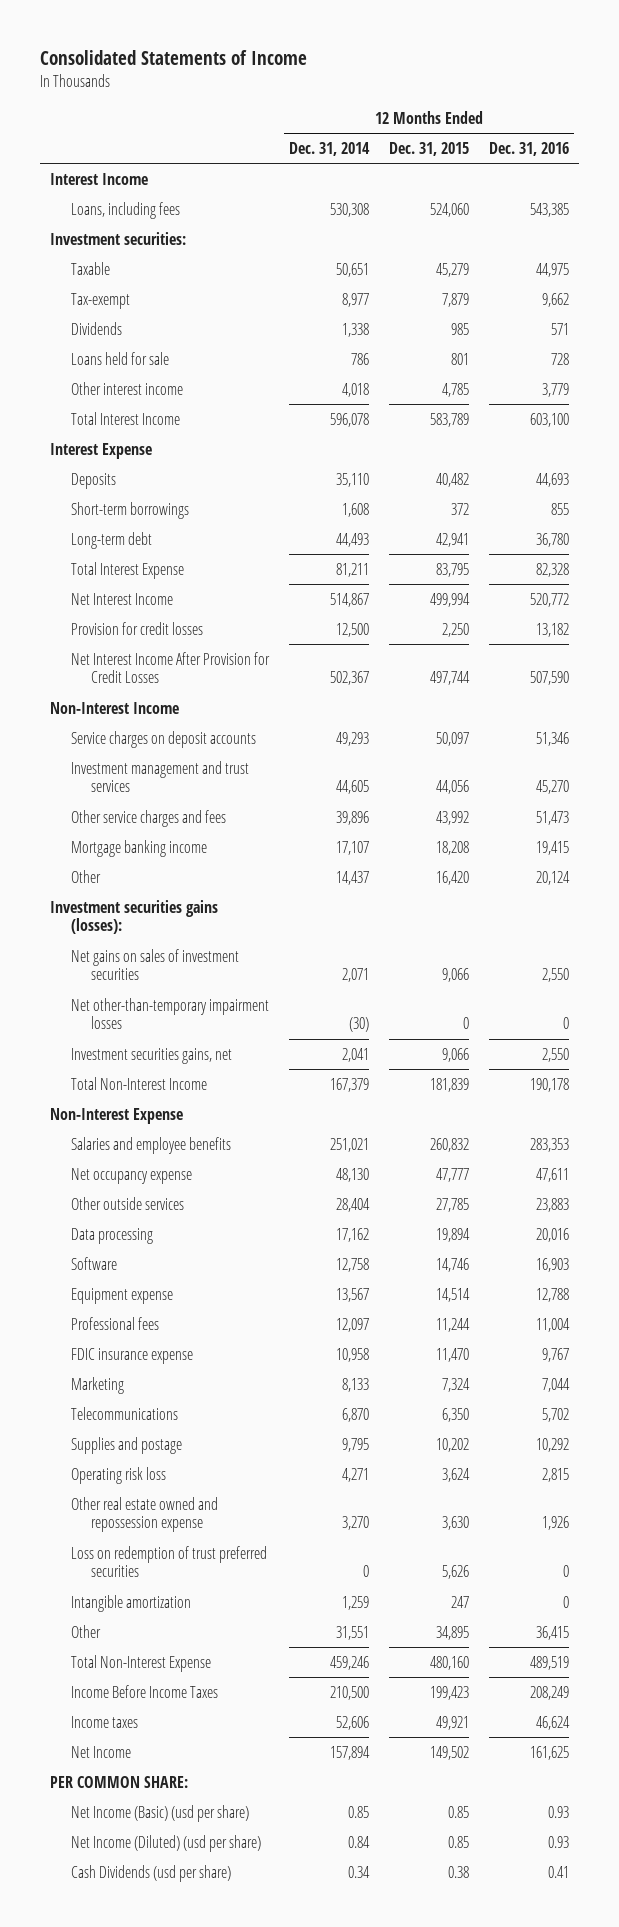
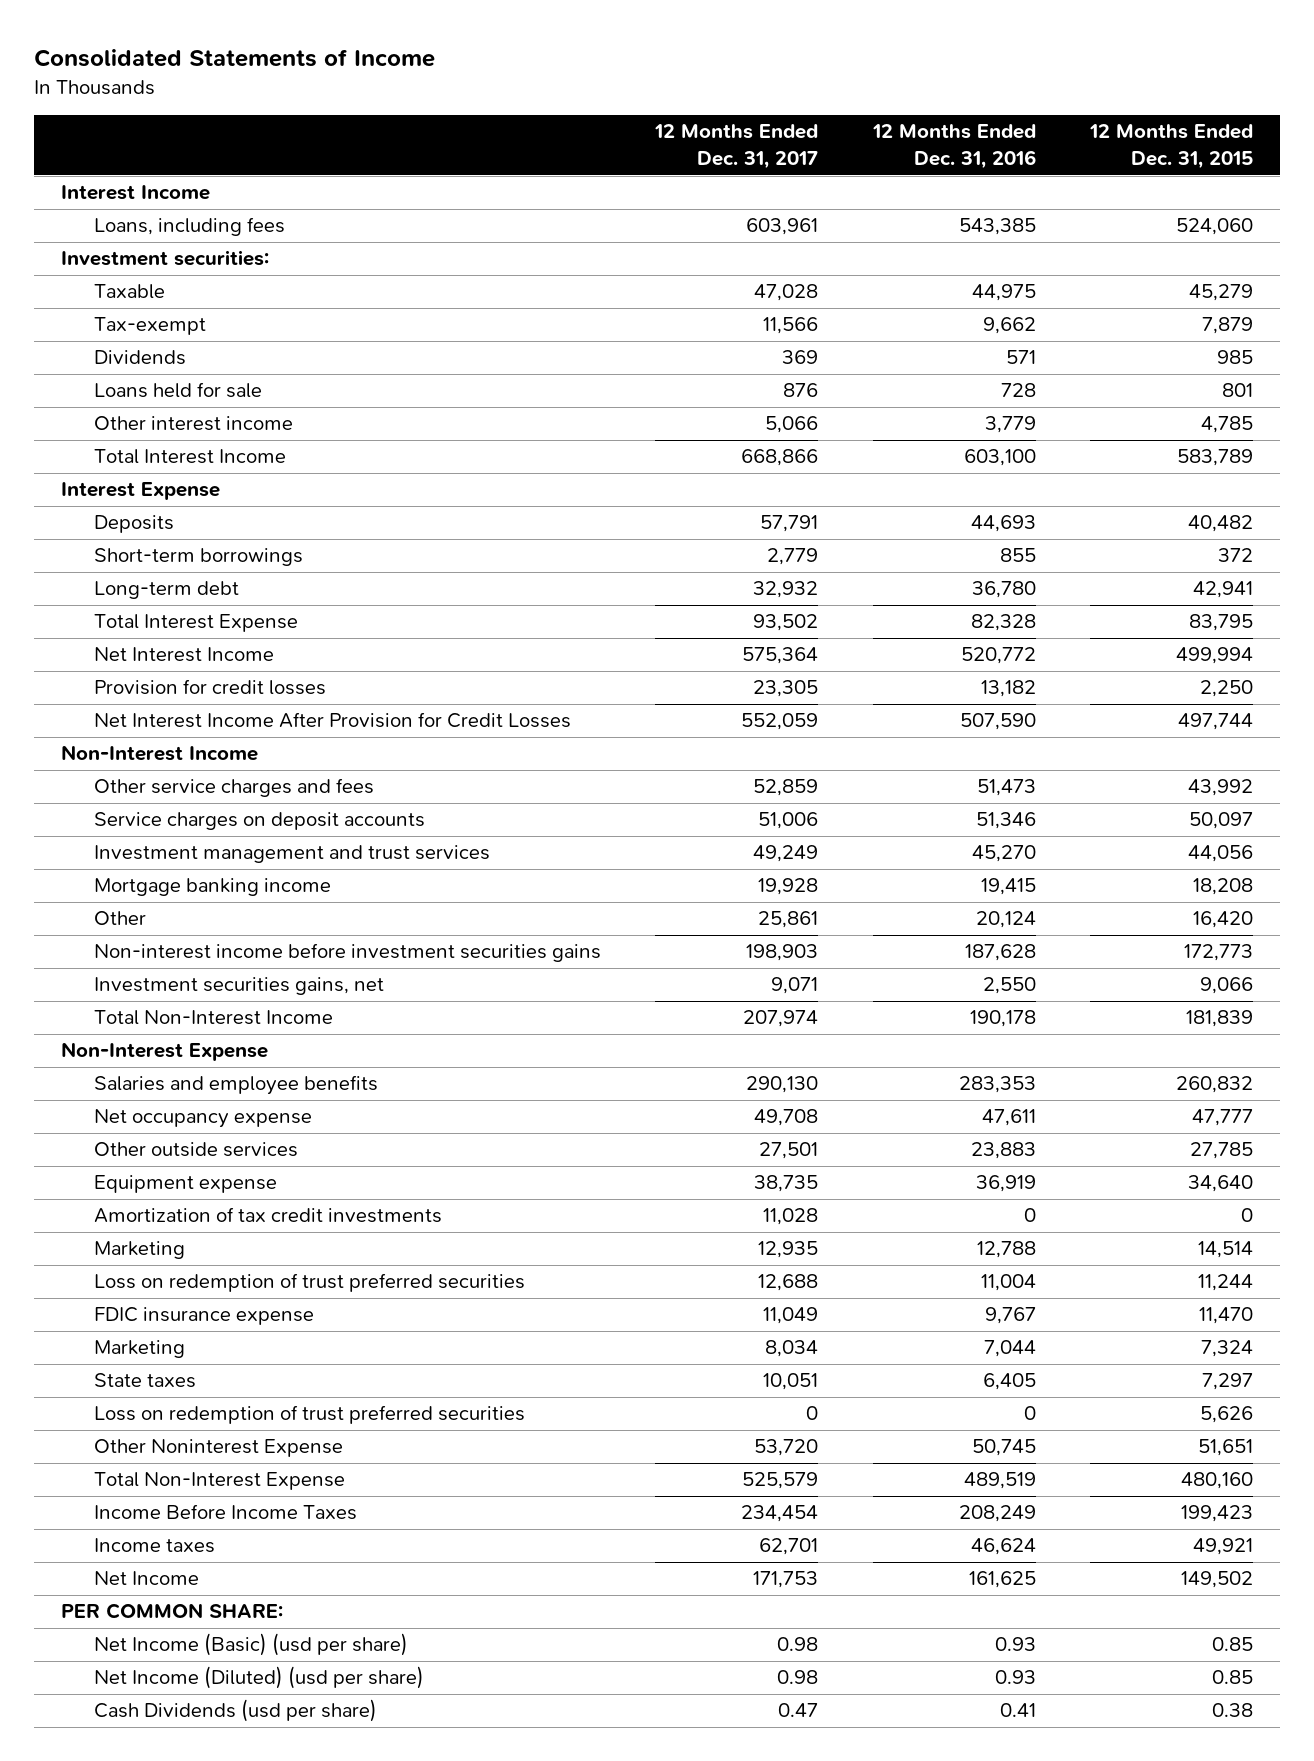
[288,141,370,156] Dec. 31, 2014 -> none
none -> [654,124,819,170] 12 Months Ended Dec. 31, 2017
[70,809,226,827] Other service charges and fees -> [94,778,375,798] Other service charges and fees
[50,899,219,935] Investment securities gains (losses): -> none
[70,948,239,981] Net gains on sales of investment securities -> none
[70,997,269,1030] Net other-than-temporary impairment losses -> none
none -> [94,943,602,963] Non-interest income before investment securities gains
[70,1227,153,1244] Data processing -> none
[70,1256,117,1270] Software -> none
none -> [94,1175,278,1194] Equipment expense
none -> [94,1207,443,1224] Amortization of tax credit investments
[70,1287,173,1304] Equipment expense -> [94,1241,186,1260] Marketing
[70,1316,159,1330] Professional fees -> [94,1273,526,1293] Loss on redemption of trust preferred securities
[70,1406,178,1420] Telecommunications -> none
[70,1436,182,1454] Supplies and postage -> none
[70,1466,166,1484] Operating risk loss -> none
[70,1496,218,1533] Other real estate owned and repossession expense -> none
none -> [94,1373,197,1389] State taxes
[70,1594,191,1612] Intangible amortization -> none
[70,1624,101,1638] Other -> [94,1439,344,1458] Other Noninterest Expense
[435,1625,469,1640] 34,895 -> [1197,1439,1253,1457] 51,651
[535,1625,569,1640] 36,415 -> [971,1439,1036,1457] 50,745

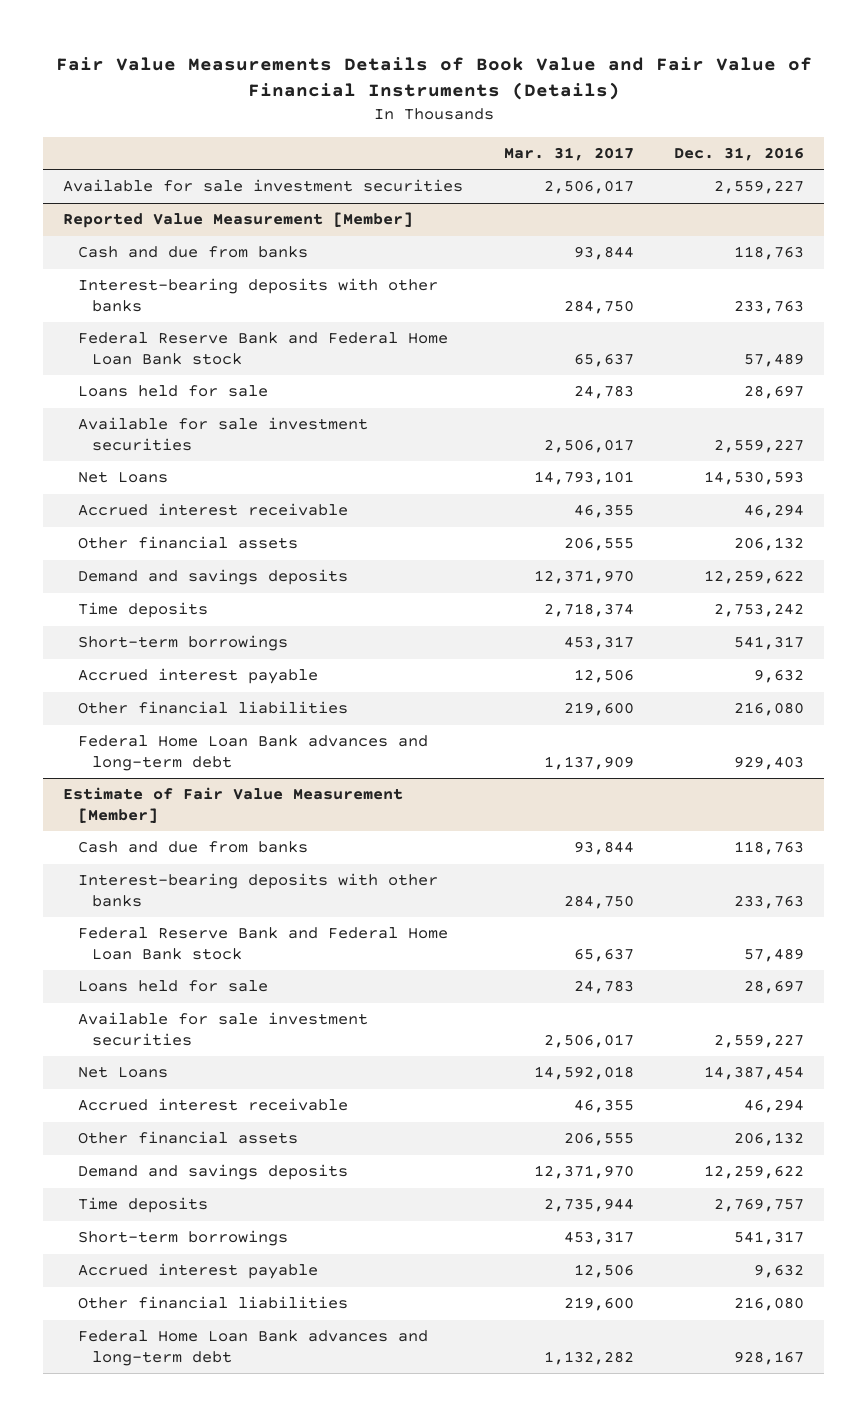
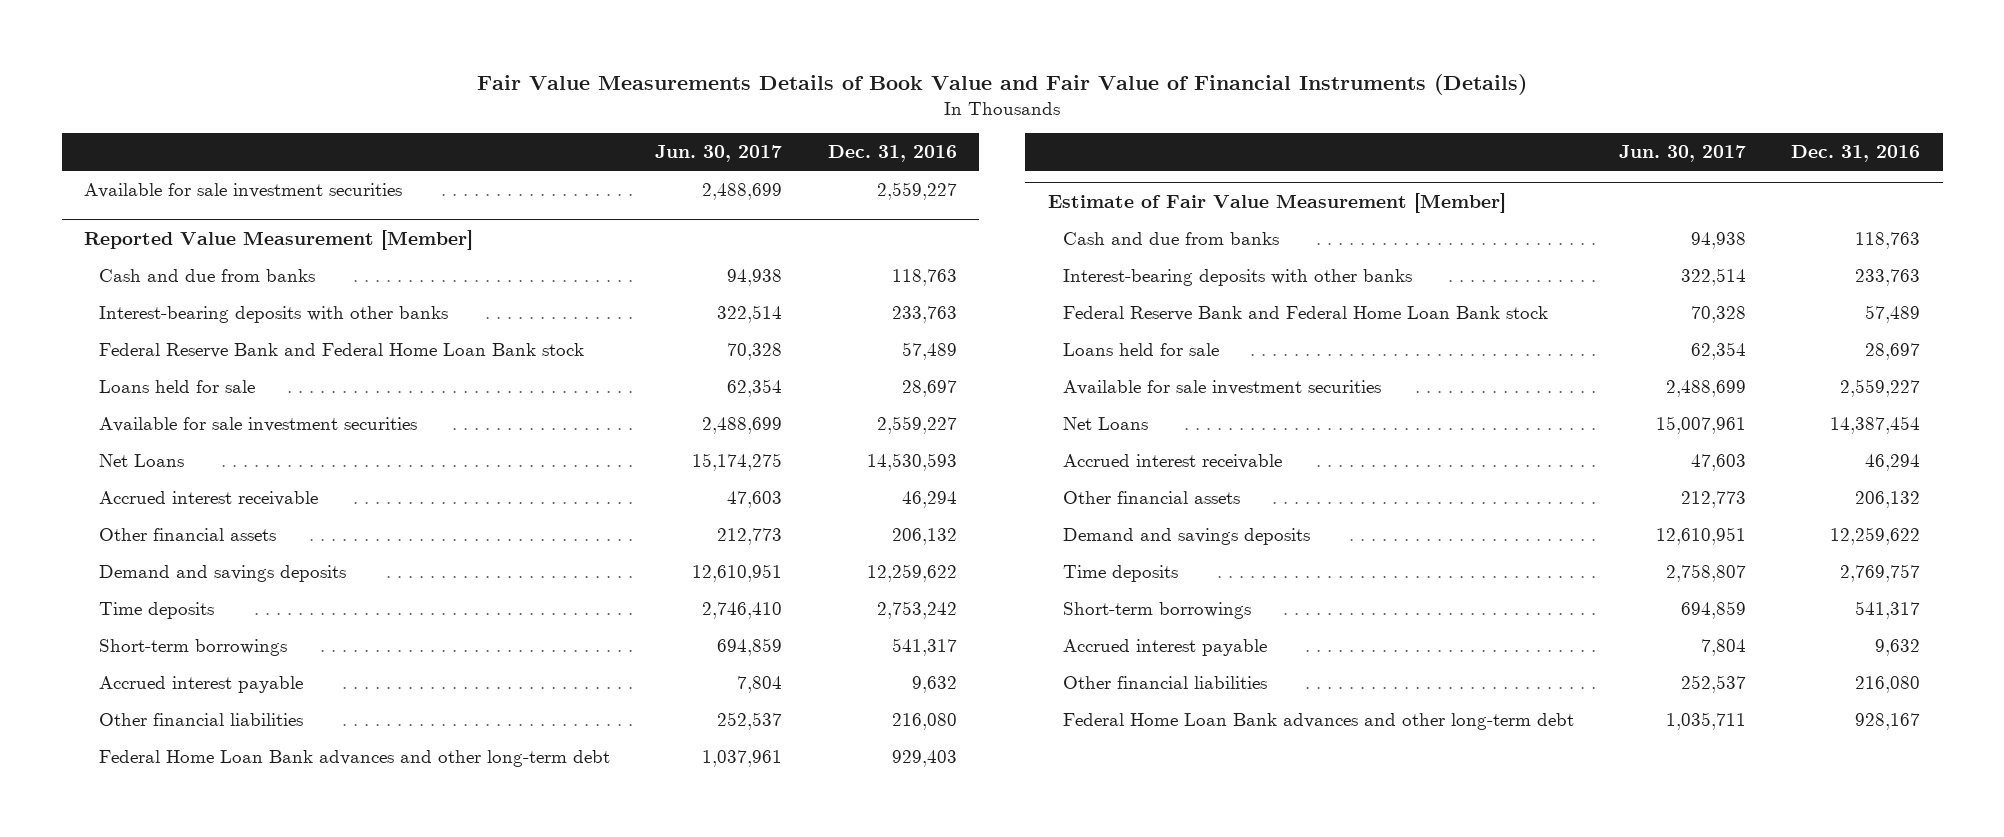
[503,147,634,162] Mar. 31, 2017 -> none
none -> [655,145,783,163] Jun. 30, 2017
[77,735,428,771] Federal Home Loan Bank advances and long-term debt -> [98,749,610,767] Federal Home Loan Bank advances and other long-term debt
[77,1330,428,1366] Federal Home Loan Bank advances and long-term debt -> [1062,712,1574,730] Federal Home Loan Bank advances and other long-term debt

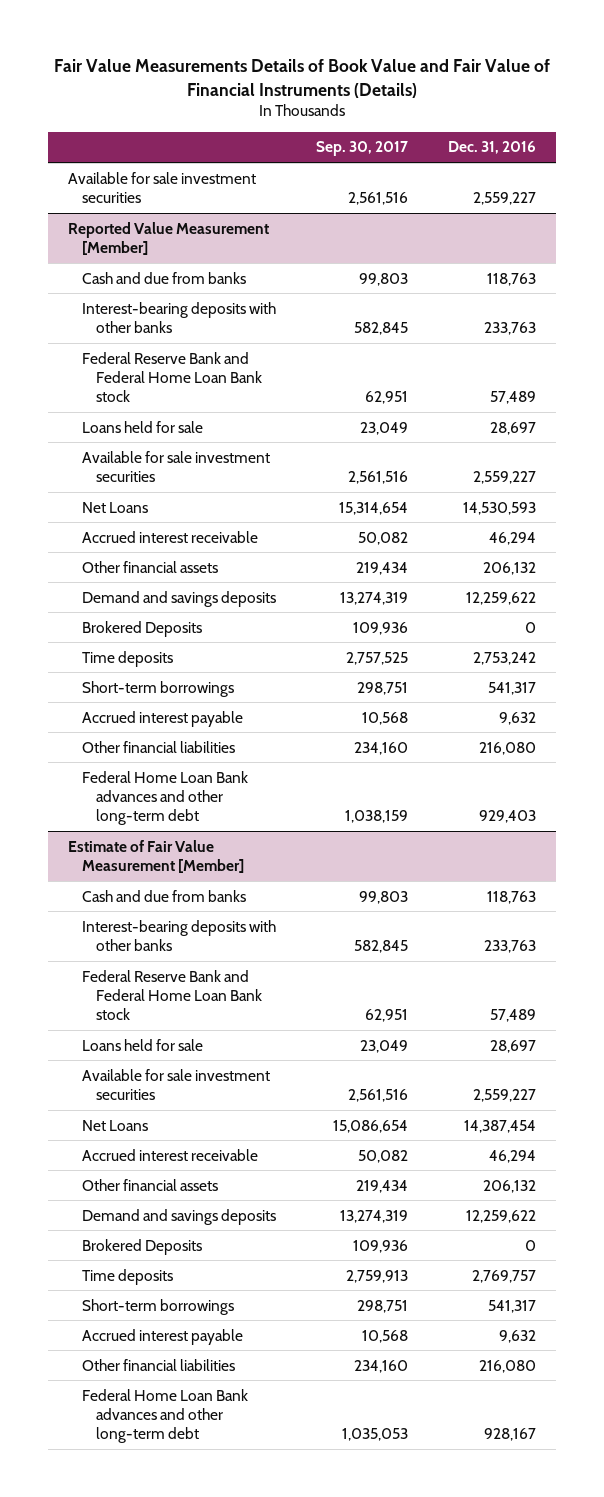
[655,145,783,163] Jun. 30, 2017 -> none
none -> [315,141,408,157] Sep. 30, 2017
none -> [81,620,202,637] Brokered Deposits
none -> [81,1238,202,1255] Brokered Deposits

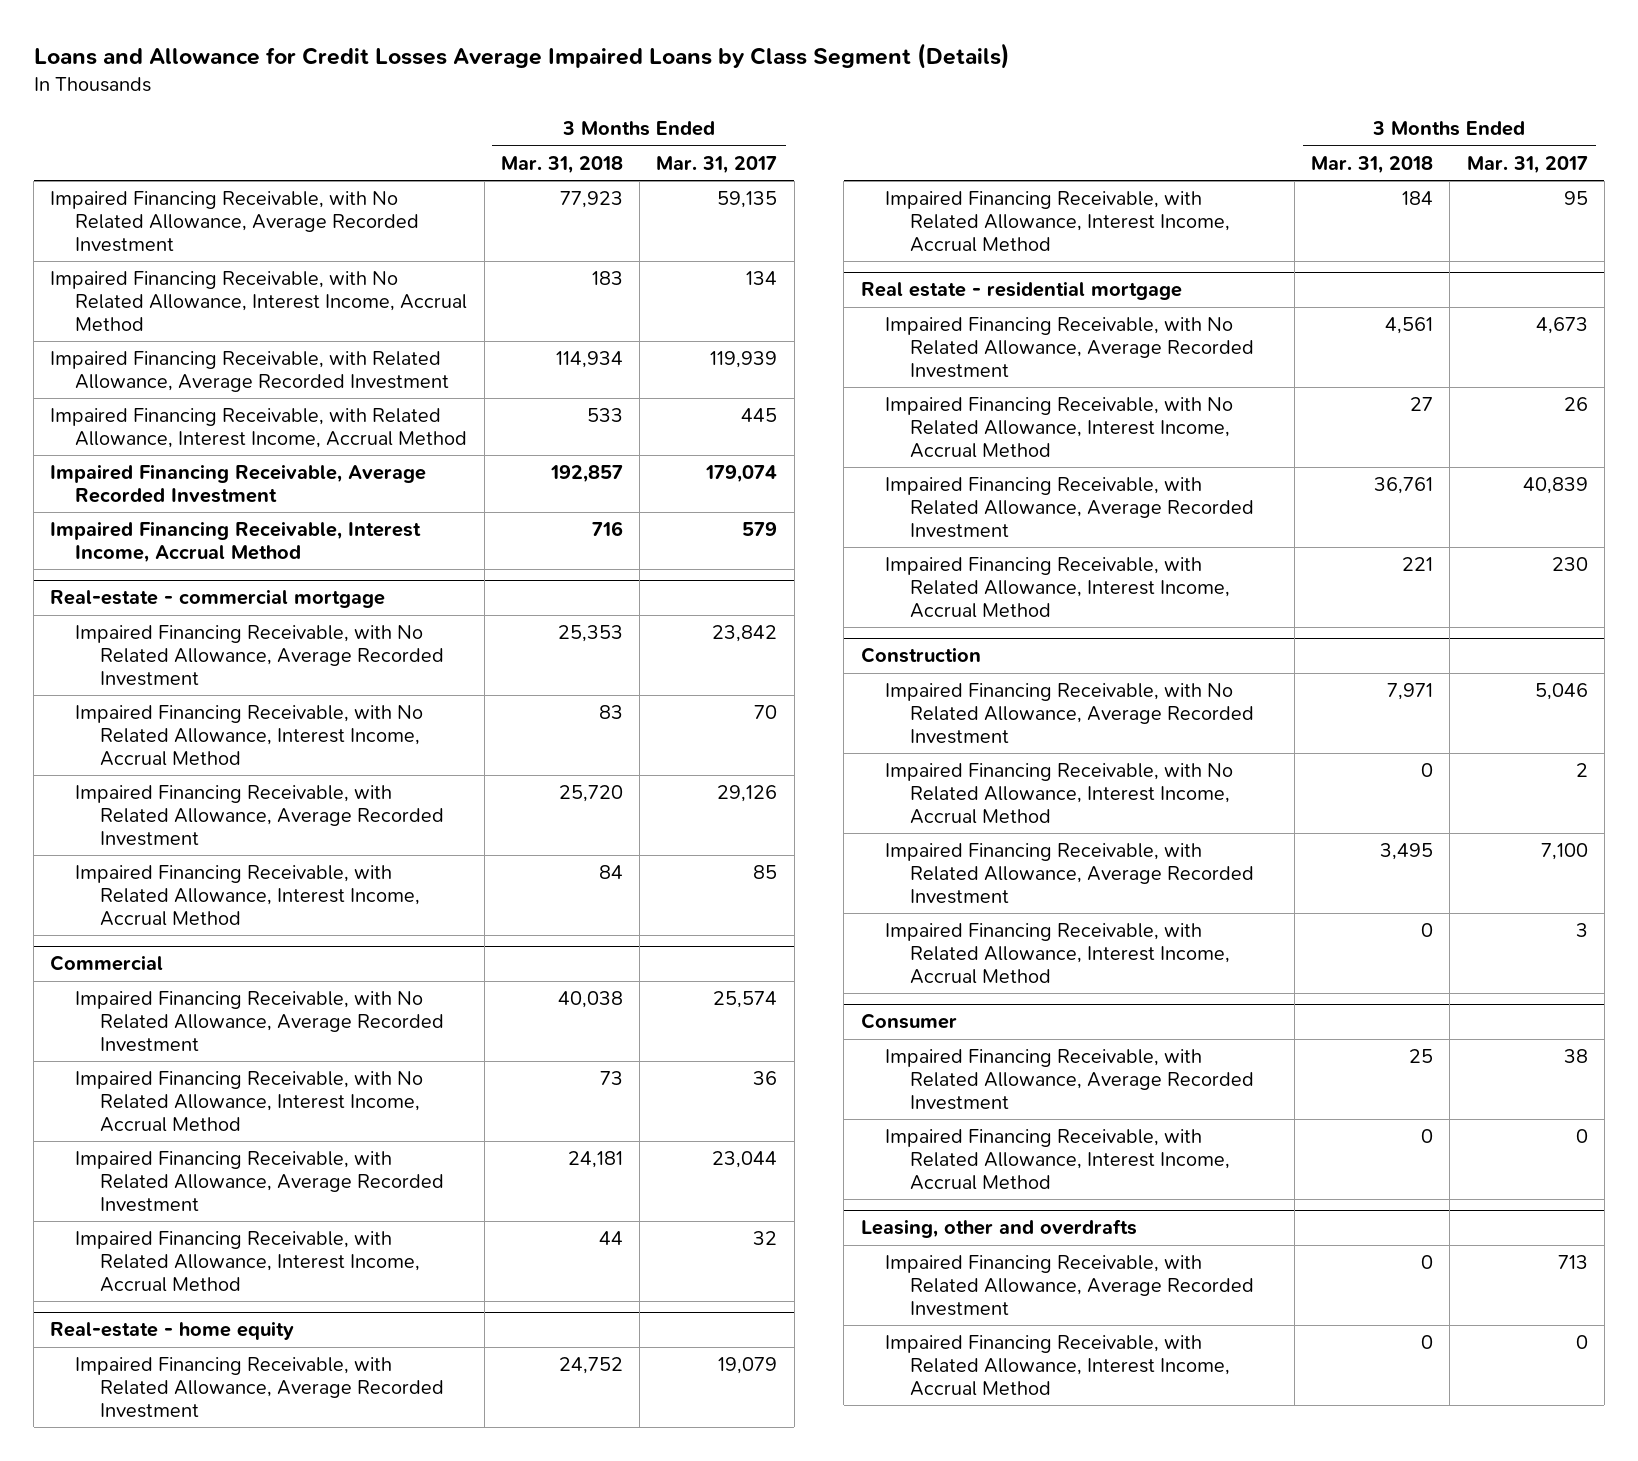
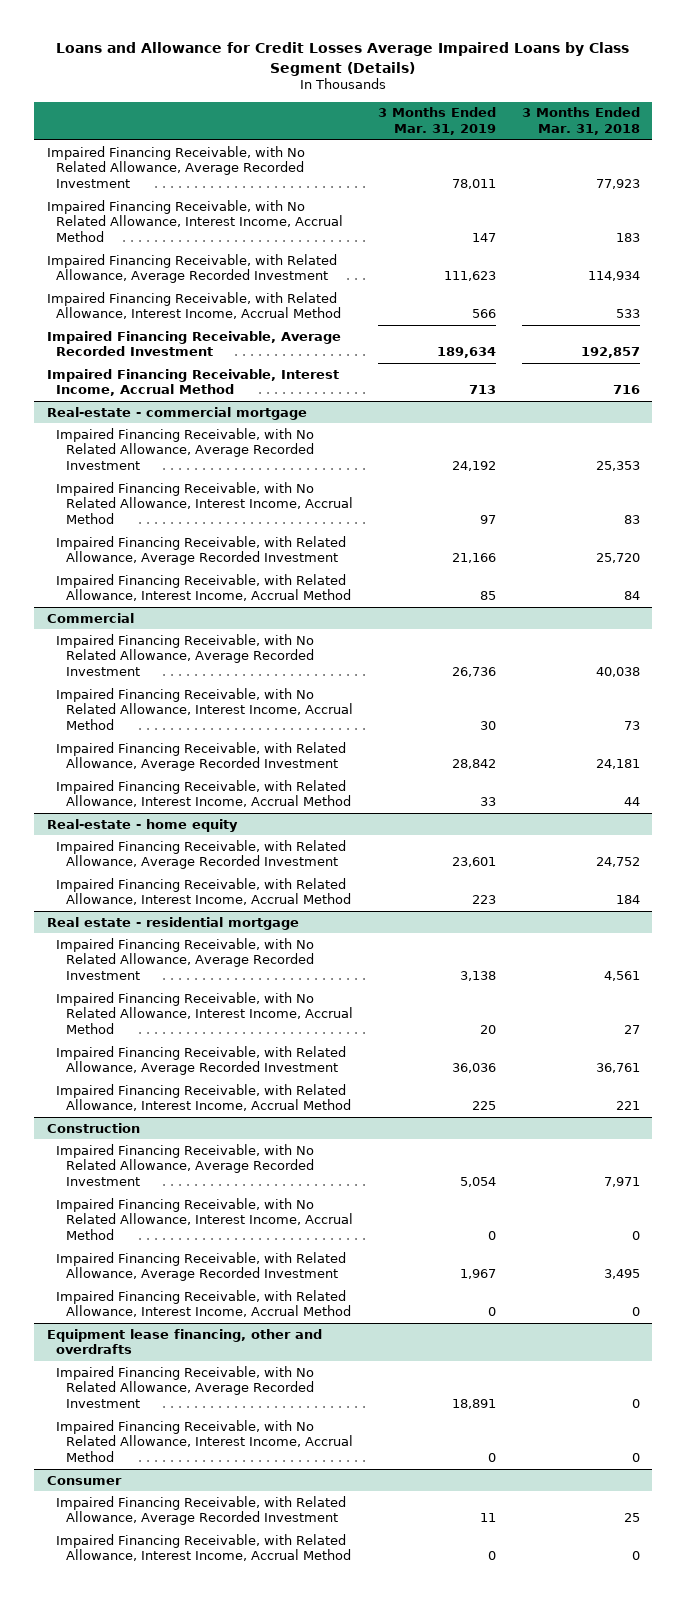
[656,155,778,174] Mar. 31, 2017 -> none
none -> [378,107,497,135] 3 Months Ended Mar. 31, 2019
none -> [46,1328,322,1355] Equipment lease financing, other and overdrafts
none -> [56,1365,315,1409] Impaired Financing Receivable, with No Related Allowance, Average Recorded Investment
none -> [56,1419,354,1463] Impaired Financing Receivable, with No Related Allowance, Interest Income, Accrual Method
[860,1219,1137,1239] Leasing, other and overdrafts -> none
[885,1255,1255,1316] Impaired Financing Receivable, with Related Allowance, Average Recorded Investment -> none
[885,1335,1231,1396] Impaired Financing Receivable, with Related Allowance, Interest Income, Accrual Method -> none

